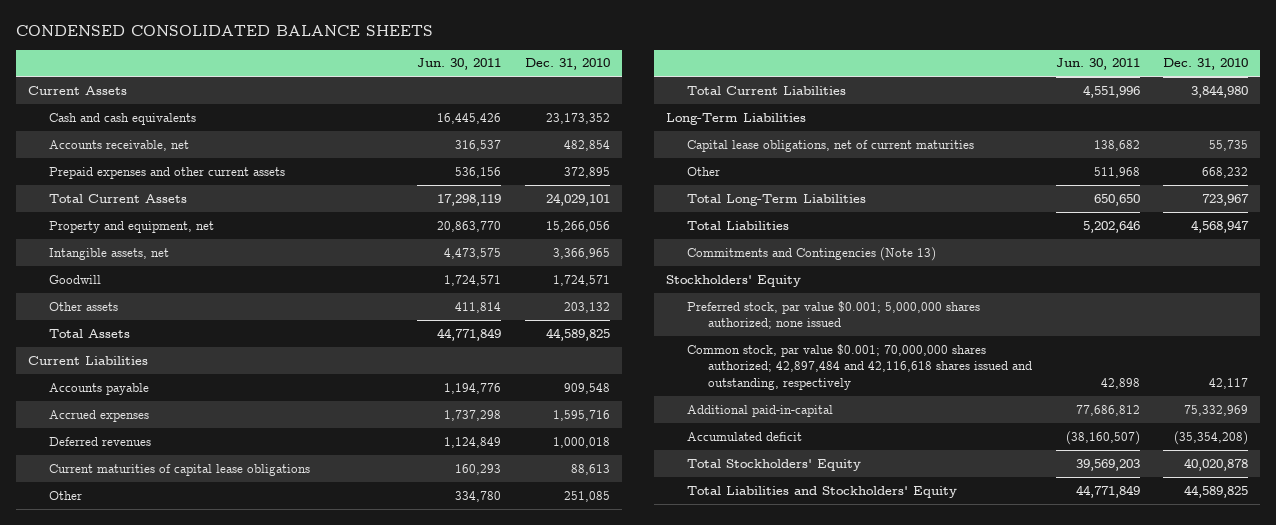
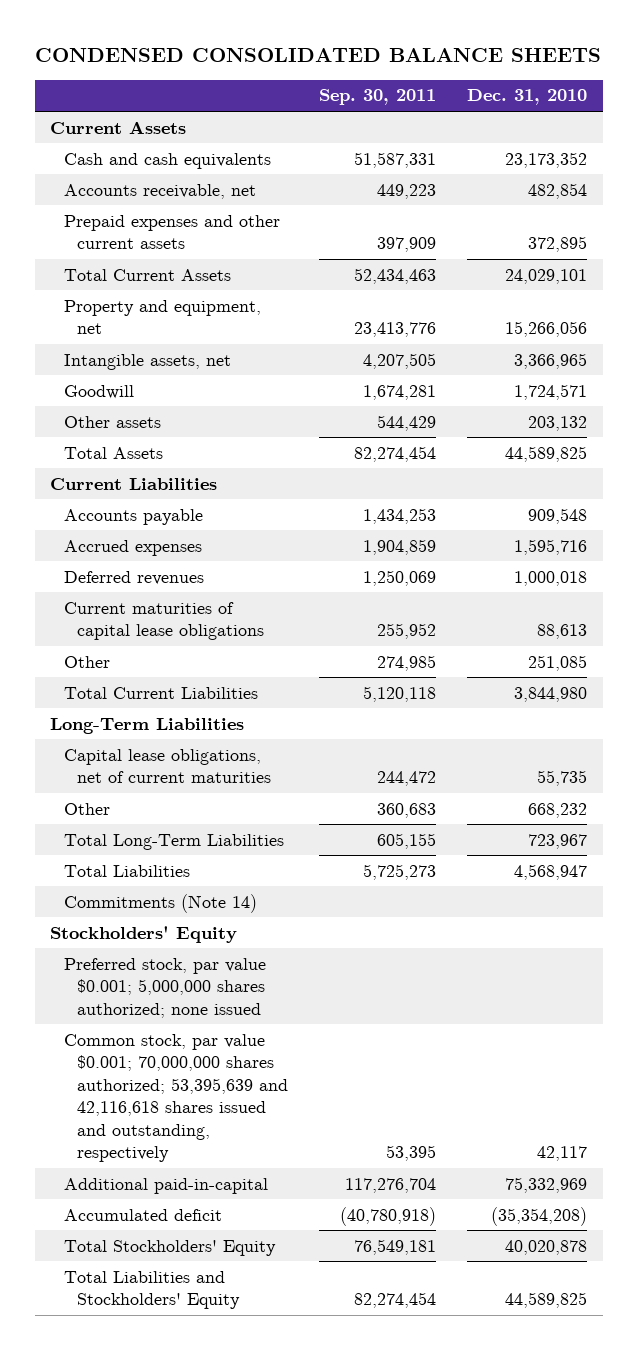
[417,58,502,71] Jun. 30, 2011 -> none
none -> [319,89,437,106] Sep. 30, 2011
[687,246,937,261] Commitments and Contingencies (Note 13) -> [63,893,257,913] Commitments (Note 14)
[687,343,1032,391] Common stock, par value $0.001; 70,000,000 shares authorized; 42,897,484 and 42,116,618 shares issued and outstanding, respectively -> [63,1033,289,1163] Common stock, par value $0.001; 70,000,000 shares authorized; 53,395,639 and 42,116,618 shares issued and outstanding, respectively

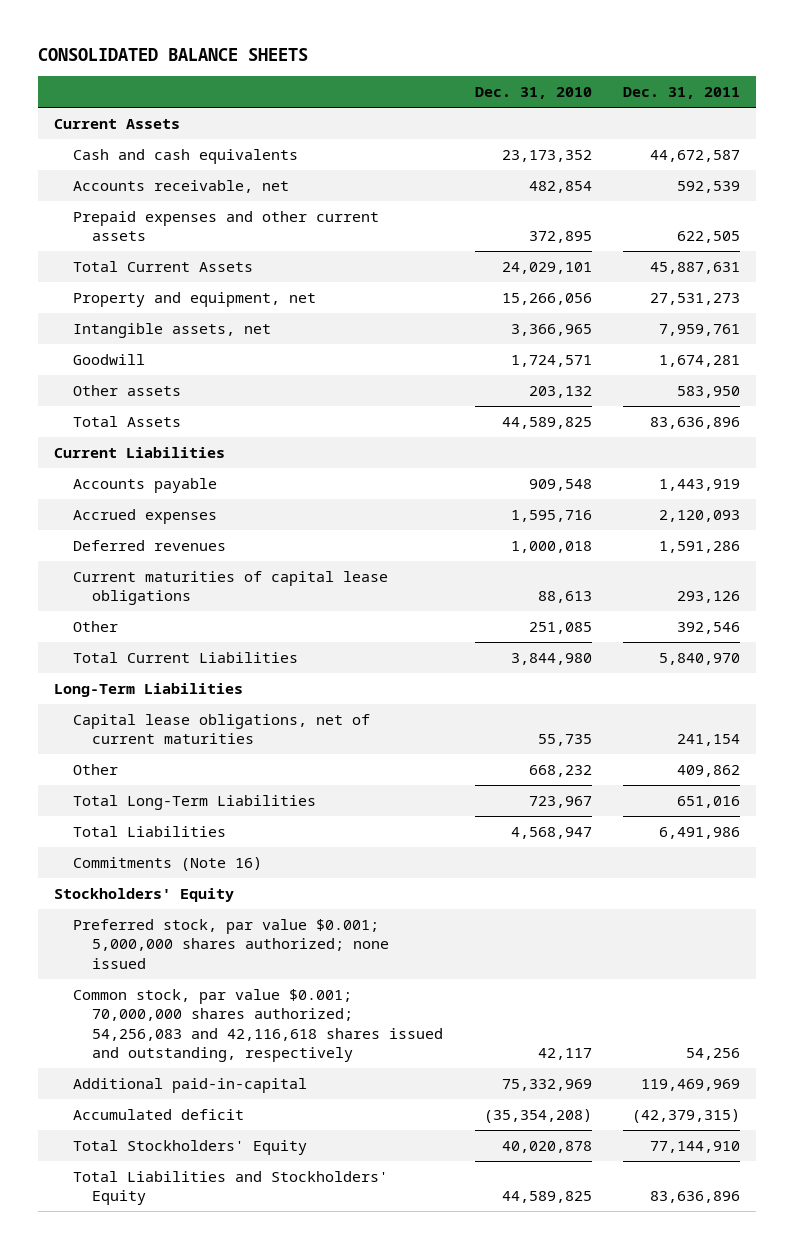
[34,48,601,63] CONDENSED CONSOLIDATED BALANCE SHEETS -> [37,48,308,62] CONSOLIDATED BALANCE SHEETS
[319,89,437,106] Sep. 30, 2011 -> none
none -> [623,87,741,100] Dec. 31, 2011
[63,893,257,913] Commitments (Note 14) -> [72,856,262,871] Commitments (Note 16)
[63,1033,289,1163] Common stock, par value $0.001; 70,000,000 shares authorized; 53,395,639 and 42,116,618 shares issued and outstanding, respectively -> [72,988,443,1062] Common stock, par value $0.001; 70,000,000 shares authorized; 54,256,083 and 42,116,618 shares issued and outstanding, respectively

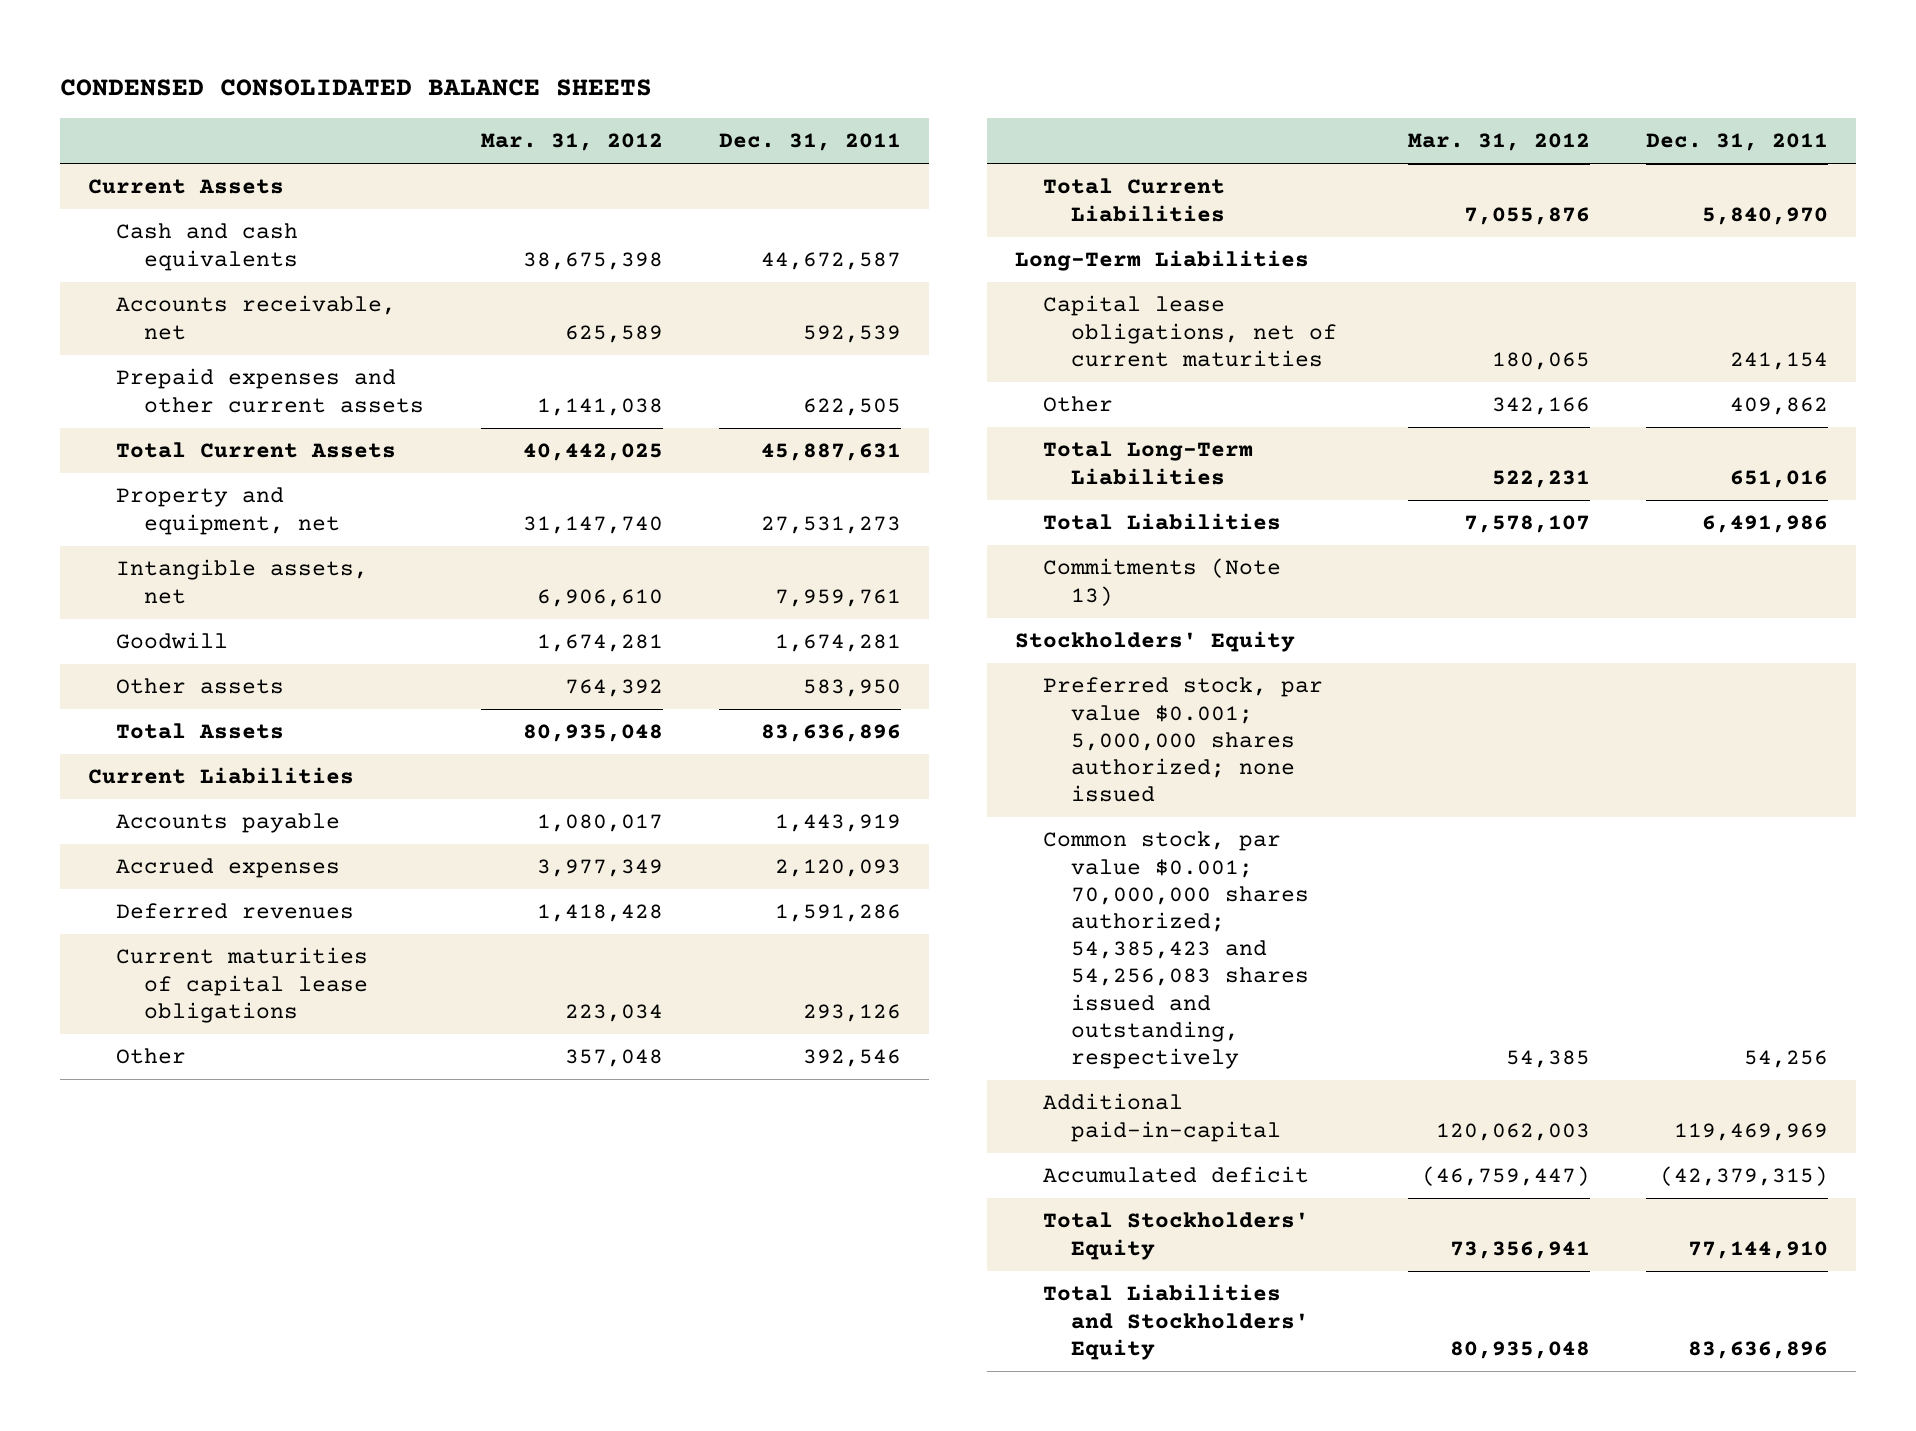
[37,48,308,62] CONSOLIDATED BALANCE SHEETS -> [59,79,652,97] CONDENSED CONSOLIDATED BALANCE SHEETS
[474,87,592,100] Dec. 31, 2010 -> none
none -> [480,133,663,152] Mar. 31, 2012
[72,856,262,871] Commitments (Note 16) -> [1043,558,1282,606] Commitments (Note 13)
[72,988,443,1062] Common stock, par value $0.001; 70,000,000 shares authorized; 54,256,083 and 42,116,618 shares issued and outstanding, respectively -> [1043,831,1310,1070] Common stock, par value $0.001; 70,000,000 shares authorized; 54,385,423 and 54,256,083 shares issued and outstanding, respectively

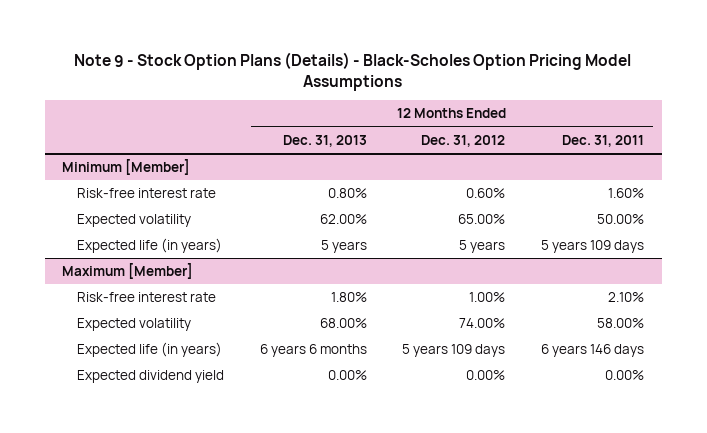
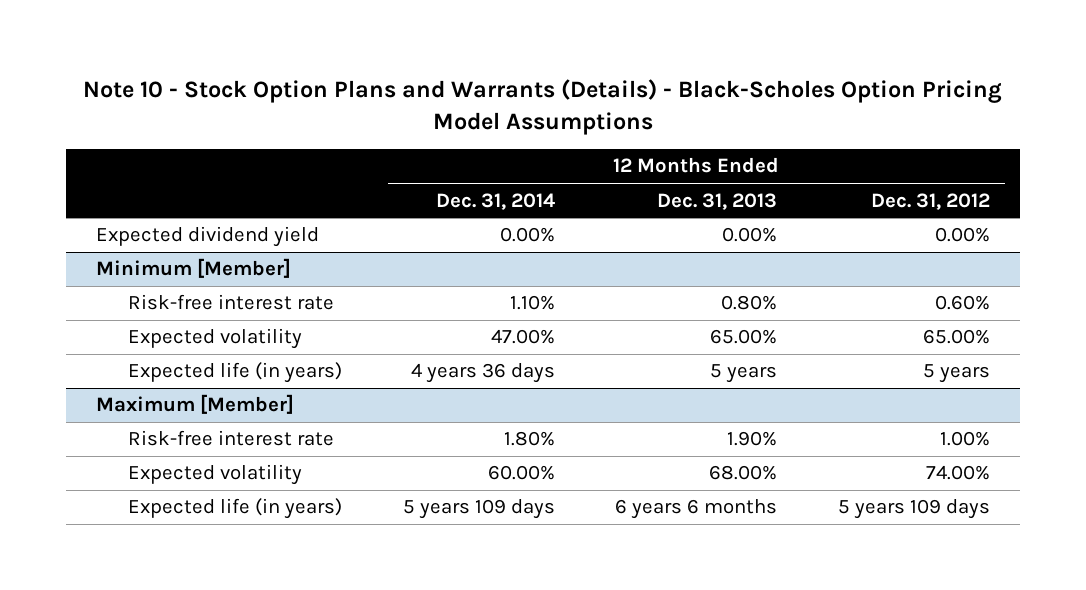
[74,51,632,91] Note 9 - Stock Option Plans (Details) - Black-Scholes Option Pricing Model Assumptions -> [82,79,1002,135] Note 10 - Stock Option Plans and Warrants (Details) - Black-Scholes Option Pricing Model Assumptions
[562,134,645,147] Dec. 31, 2011 -> none
none -> [435,192,555,210] Dec. 31, 2014
none -> [95,226,319,248] Expected dividend yield
[319,214,367,225] 62.00% -> [710,329,778,345] 65.00%
[330,292,367,303] 1.80% -> [727,431,778,447] 1.90%
[77,370,225,384] Expected dividend yield -> none

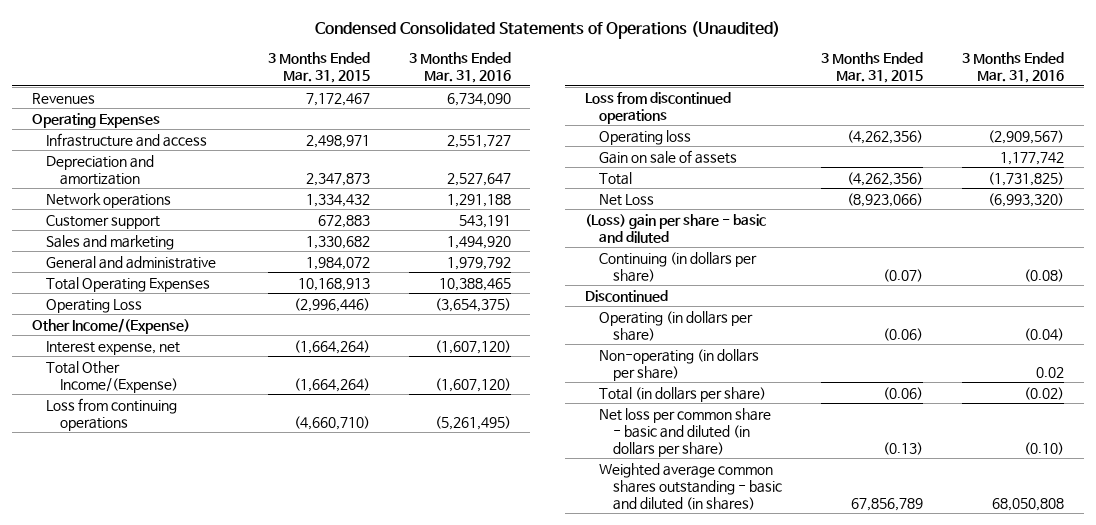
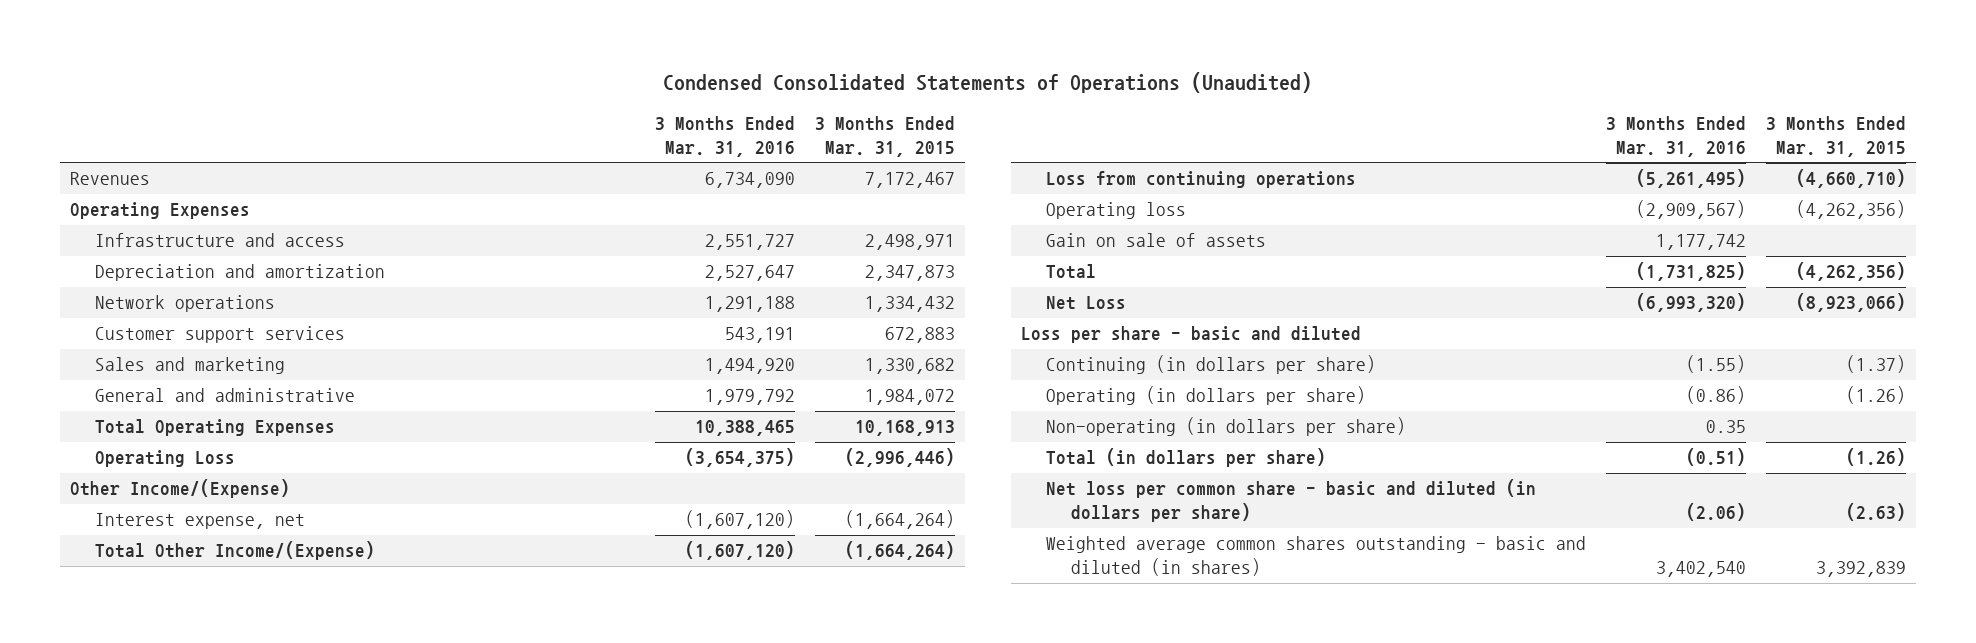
[45,214,160,229] Customer support -> [94,326,345,344] Customer support services
[584,91,731,124] Loss from discontinued operations -> none
[584,289,668,302] Discontinued -> none
[584,213,766,243] (Loss) gain per share - basic and diluted -> [1021,326,1362,344] Loss per share - basic and diluted
[883,268,924,282] (0.07) -> [1846,355,1907,374] (1.37)
[1024,268,1065,282] (0.08) -> [1686,355,1747,374] (1.55)
[883,327,924,341] (0.06) -> [1846,386,1907,405] (1.26)
[1024,327,1065,341] (0.04) -> [1686,386,1747,405] (0.86)
[1036,366,1065,378] 0.02 -> [1706,420,1747,434] 0.35
[883,386,924,400] (0.06) -> [1846,448,1907,467] (1.26)
[1024,386,1065,400] (0.02) -> [1686,448,1747,467] (0.51)
[883,441,924,455] (0.13) -> [1846,503,1907,522] (2.63)
[1024,441,1065,455] (0.10) -> [1686,503,1747,522] (2.06)
[851,497,924,511] 67,856,789 -> [1816,561,1907,578] 3,392,839
[992,497,1065,511] 68,050,808 -> [1656,561,1747,578] 3,402,540

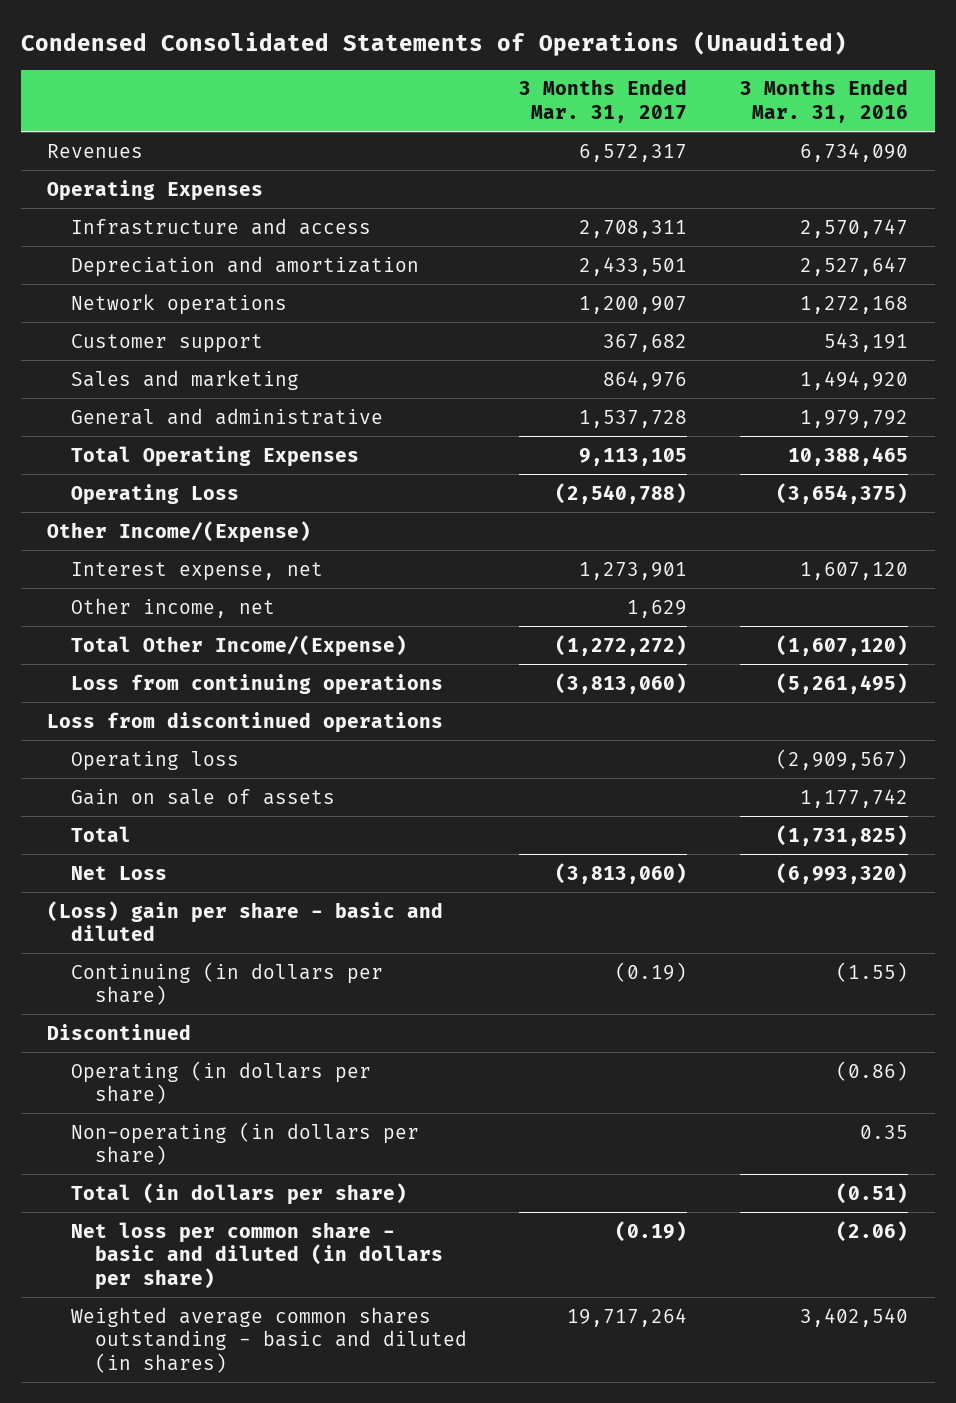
[814,115,955,157] 3 Months Ended Mar. 31, 2015 -> none
none -> [519,79,688,123] 3 Months Ended Mar. 31, 2017
[704,234,795,251] 2,551,727 -> [800,218,909,238] 2,570,747
[704,296,795,313] 1,291,188 -> [800,295,909,314] 1,272,168
[94,326,345,344] Customer support services -> [70,333,263,353] Customer support
[684,510,795,530] (1,607,120) -> [800,561,909,580] 1,607,120
none -> [70,597,275,618] Other income, net
none -> [47,711,444,733] Loss from discontinued operations
[1021,326,1362,344] Loss per share - basic and diluted -> [47,900,444,942] (Loss) gain per share - basic and diluted
none -> [47,1023,192,1040] Discontinued

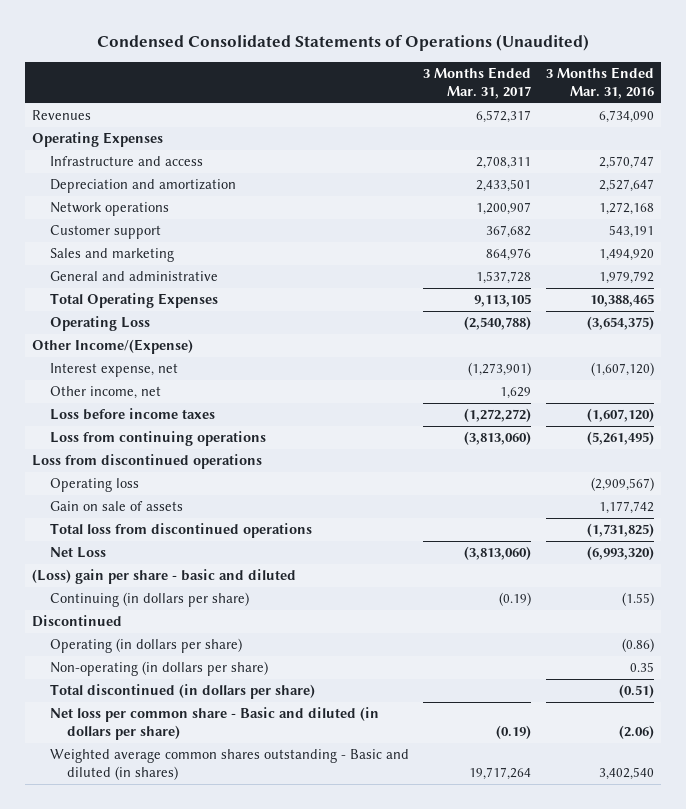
[579,561,688,580] 1,273,901 -> [468,362,532,377] (1,273,901)
[800,561,909,580] 1,607,120 -> [591,362,655,377] (1,607,120)
[70,634,407,657] Total Other Income/(Expense) -> [49,408,215,421] Loss before income taxes
[70,825,131,842] Total -> [49,523,312,539] Total loss from discontinued operations
[70,1182,407,1205] Total (in dollars per share) -> [49,684,315,700] Total discontinued (in dollars per share)
[70,1221,443,1291] Net loss per common share - basic and diluted (in dollars per share) -> [49,707,379,741] Net loss per common share - Basic and diluted (in dollars per share)
[70,1306,467,1374] Weighted average common shares outstanding - basic and diluted (in shares) -> [49,749,409,781] Weighted average common shares outstanding - Basic and diluted (in shares)

